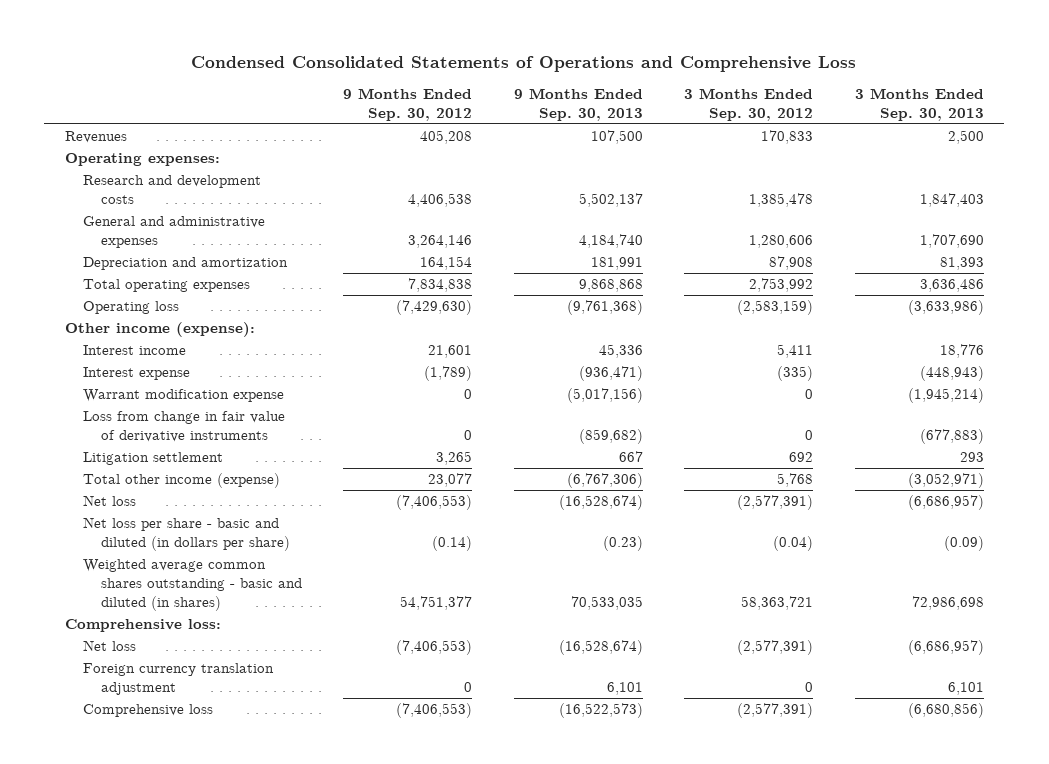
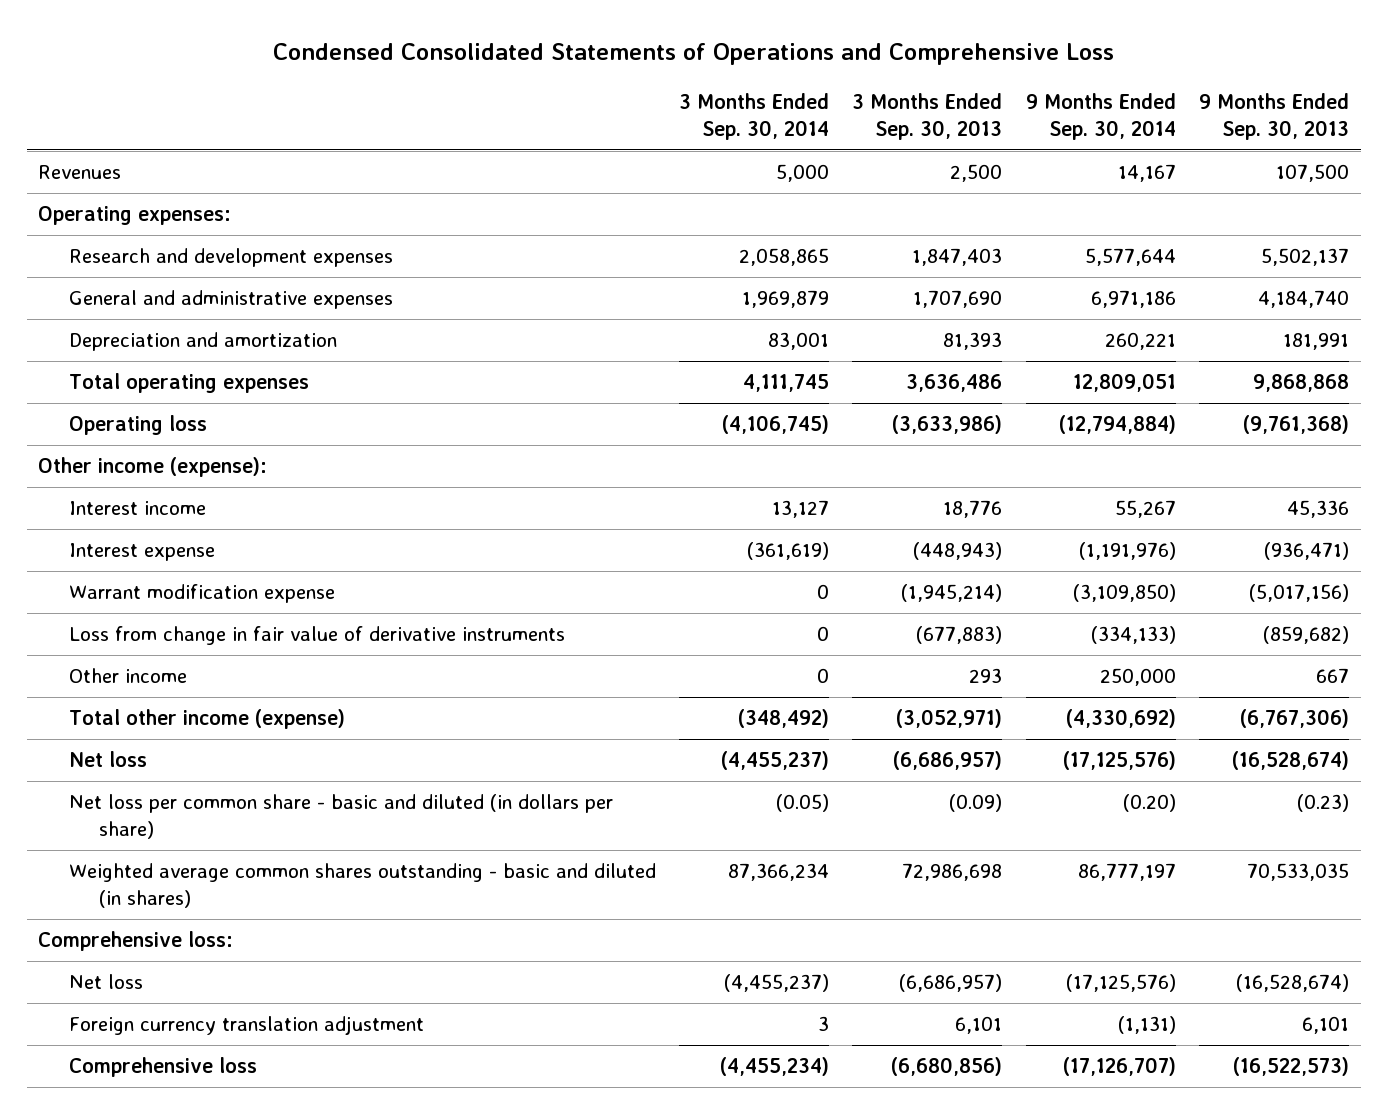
[343,87,473,121] 9 Months Ended Sep. 30, 2012 -> none
[684,87,814,121] 3 Months Ended Sep. 30, 2012 -> none
none -> [678,93,829,140] 3 Months Ended Sep. 30, 2014
none -> [1025,93,1176,140] 9 Months Ended Sep. 30, 2014
[82,175,261,205] Research and development costs -> [68,248,393,268] Research and development expenses
[82,452,223,466] Litigation settlement -> [68,668,187,684] Other income
[82,517,290,552] Net loss per share - basic and diluted (in dollars per share) -> [68,794,613,840] Net loss per common share - basic and diluted (in dollars per share)

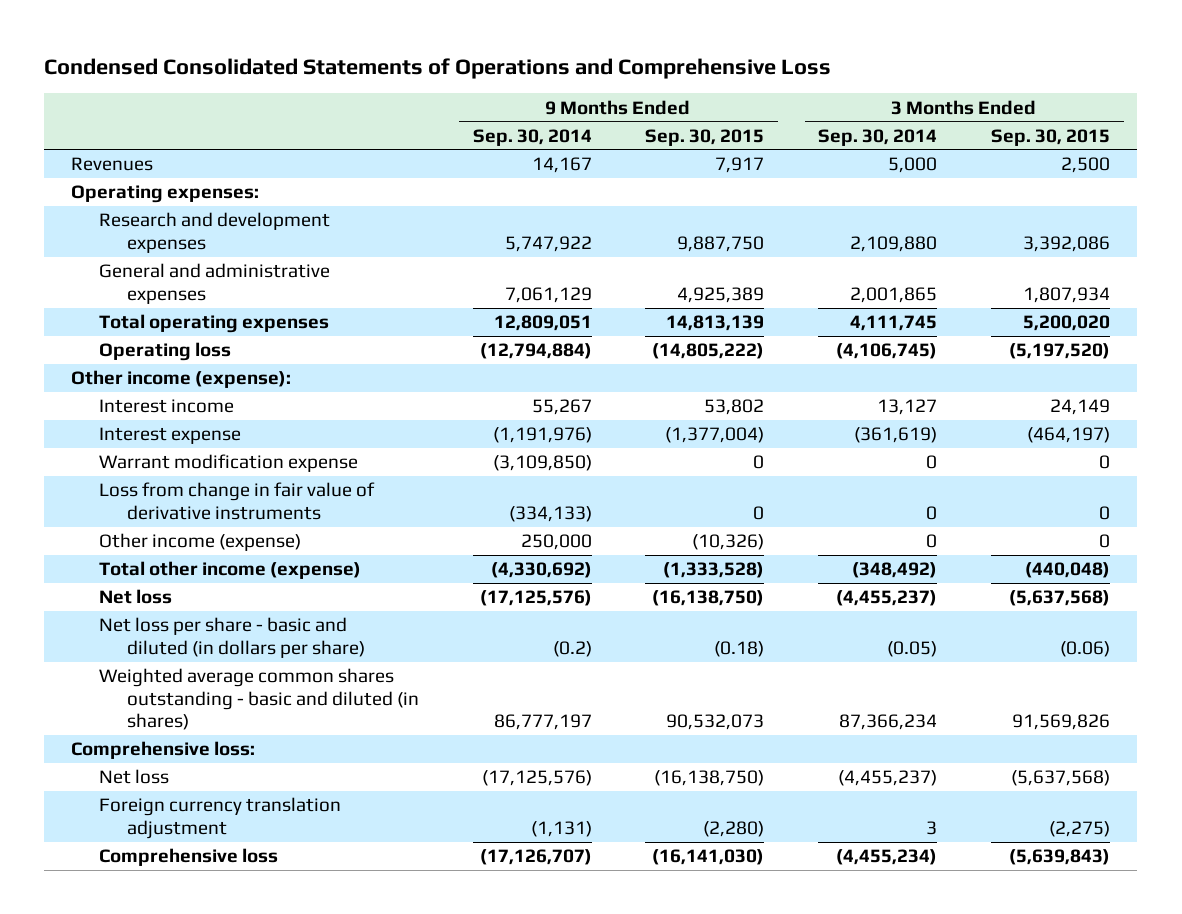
[852,93,1003,140] 3 Months Ended Sep. 30, 2013 -> none
[1198,93,1349,140] 9 Months Ended Sep. 30, 2013 -> none
none -> [645,128,765,146] Sep. 30, 2015
none -> [991,128,1111,146] Sep. 30, 2015
[68,332,337,352] Depreciation and amortization -> none
[738,248,829,267] 2,058,865 -> [850,235,938,252] 2,109,880
[1084,248,1176,267] 5,577,644 -> [504,235,592,252] 5,747,922
[741,290,829,309] 1,969,879 -> [850,286,938,303] 2,001,865
[1090,290,1176,309] 6,971,186 -> [504,286,592,303] 7,061,129
[68,668,187,684] Other income -> [98,533,301,552] Other income (expense)
[68,794,613,840] Net loss per common share - basic and diluted (in dollars per share) -> [98,617,365,658] Net loss per share - basic and diluted (in dollars per share)
[1122,794,1176,813] (0.20) -> [552,640,592,657] (0.2)

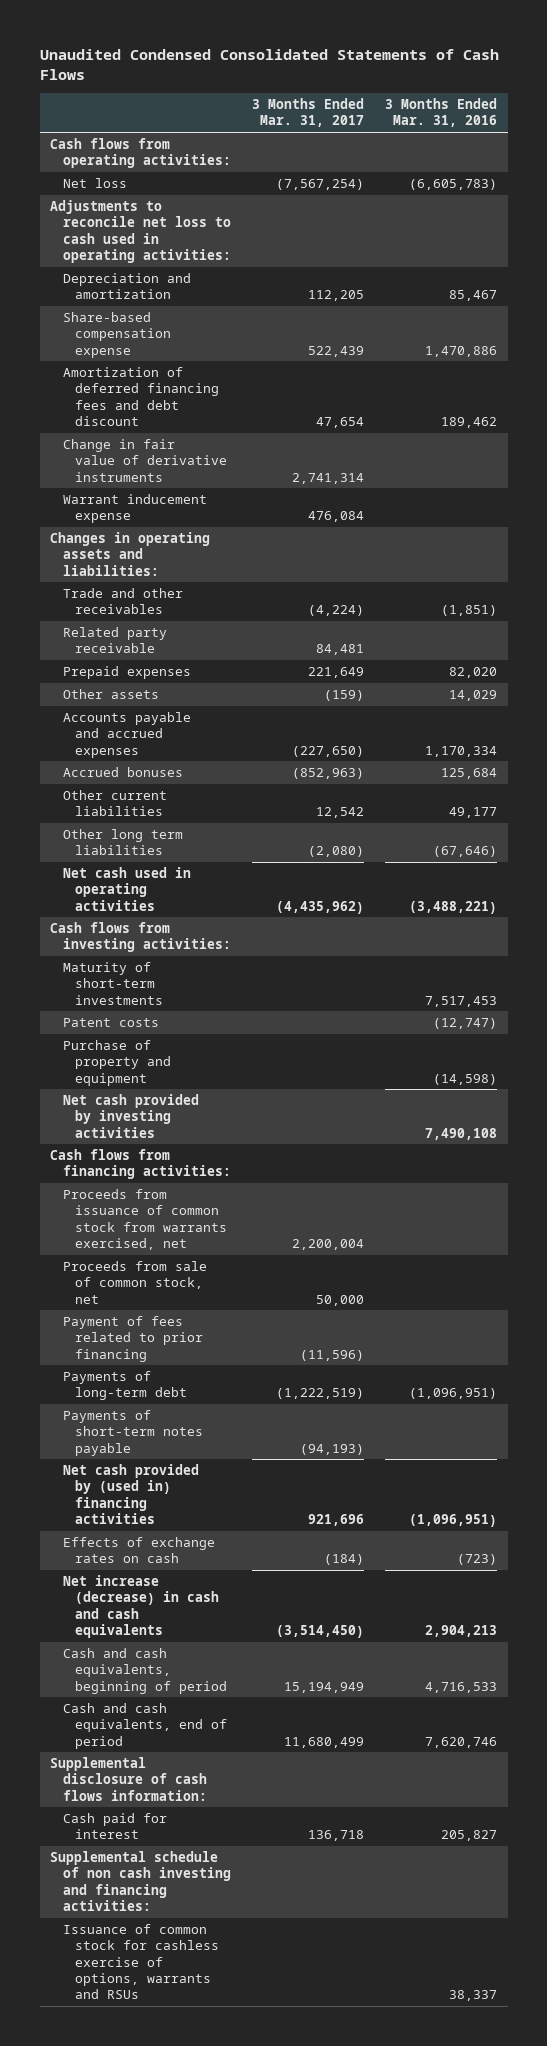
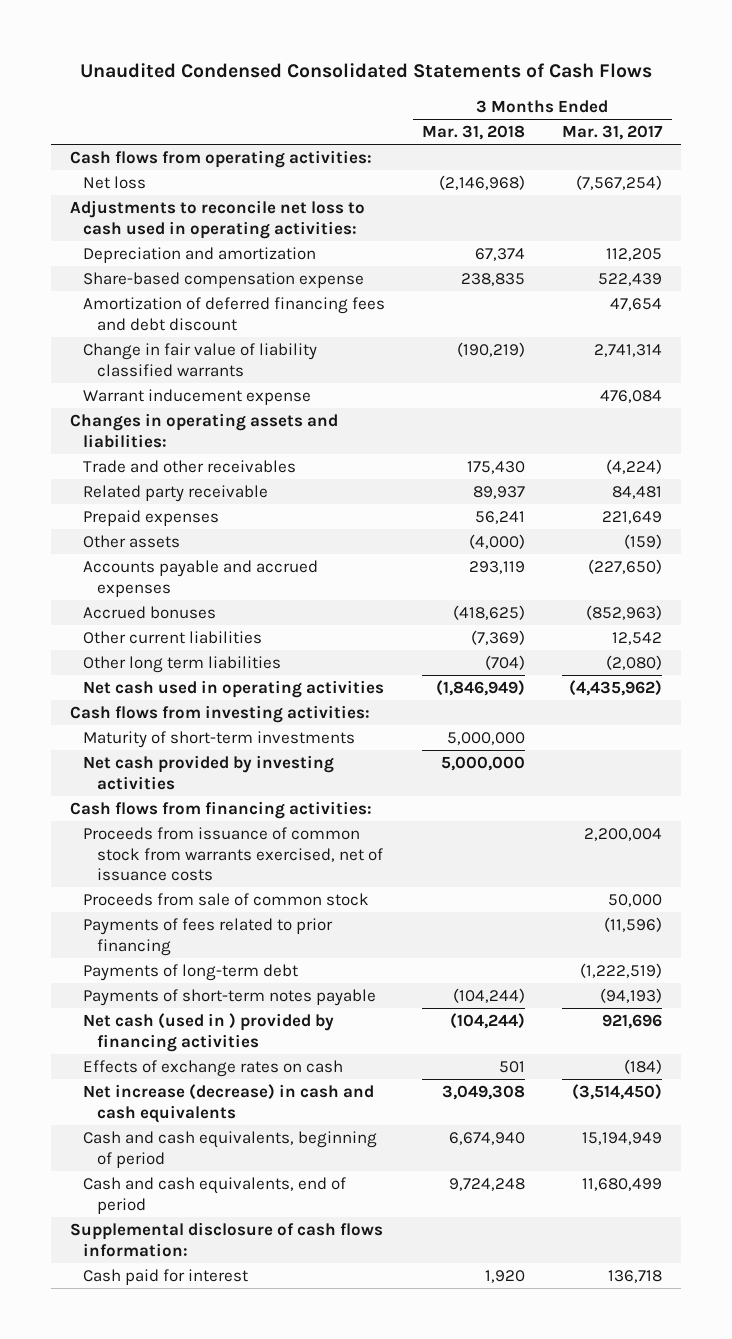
[385,98,498,128] 3 Months Ended Mar. 31, 2016 -> none
none -> [422,124,526,140] Mar. 31, 2018
[62,439,228,482] Change in fair value of derivative instruments -> [83,342,318,377] Change in fair value of liability classified warrants
[62,1018,159,1028] Patent costs -> none
[62,1040,172,1086] Purchase of property and equipment -> none
[62,1189,228,1250] Proceeds from issuance of common stock from warrants exercised, net -> [83,826,383,882] Proceeds from issuance of common stock from warrants exercised, net of issuance costs
[62,1261,207,1304] Proceeds from sale of common stock, net -> [83,892,370,906] Proceeds from sale of common stock
[62,1316,204,1362] Payment of fees related to prior financing -> [83,917,334,956] Payments of fees related to prior financing
[62,1464,199,1524] Net cash provided by (used in) financing activities -> [83,1012,335,1052] Net cash (used in ) provided by financing activities
[50,1851,231,1911] Supplemental schedule of non cash investing and financing activities: -> none
[62,1924,220,2000] Issuance of common stock for cashless exercise of options, warrants and RSUs -> none

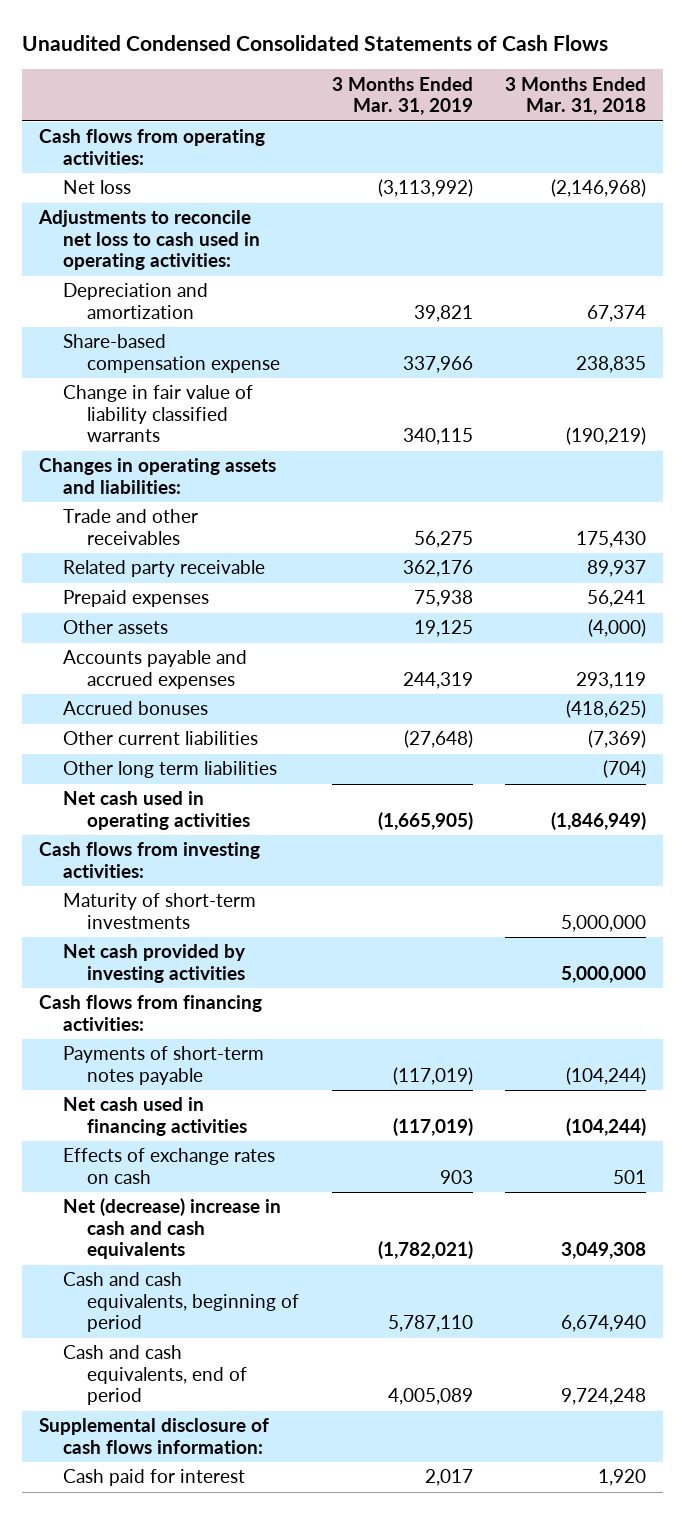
[562,124,664,140] Mar. 31, 2017 -> none
none -> [331,76,473,116] 3 Months Ended Mar. 31, 2019
[83,296,386,331] Amortization of deferred financing fees and debt discount -> none
[83,388,312,405] Warrant inducement expense -> none
[83,826,383,882] Proceeds from issuance of common stock from warrants exercised, net of issuance costs -> none
[83,892,370,906] Proceeds from sale of common stock -> none
[83,917,334,956] Payments of fees related to prior financing -> none
[83,963,299,981] Payments of long-term debt -> none
[83,1012,335,1052] Net cash (used in ) provided by financing activities -> [62,1097,248,1136] Net cash used in financing activities
[83,1083,375,1123] Net increase (decrease) in cash and cash equivalents -> [62,1198,281,1260] Net (decrease) increase in cash and cash equivalents

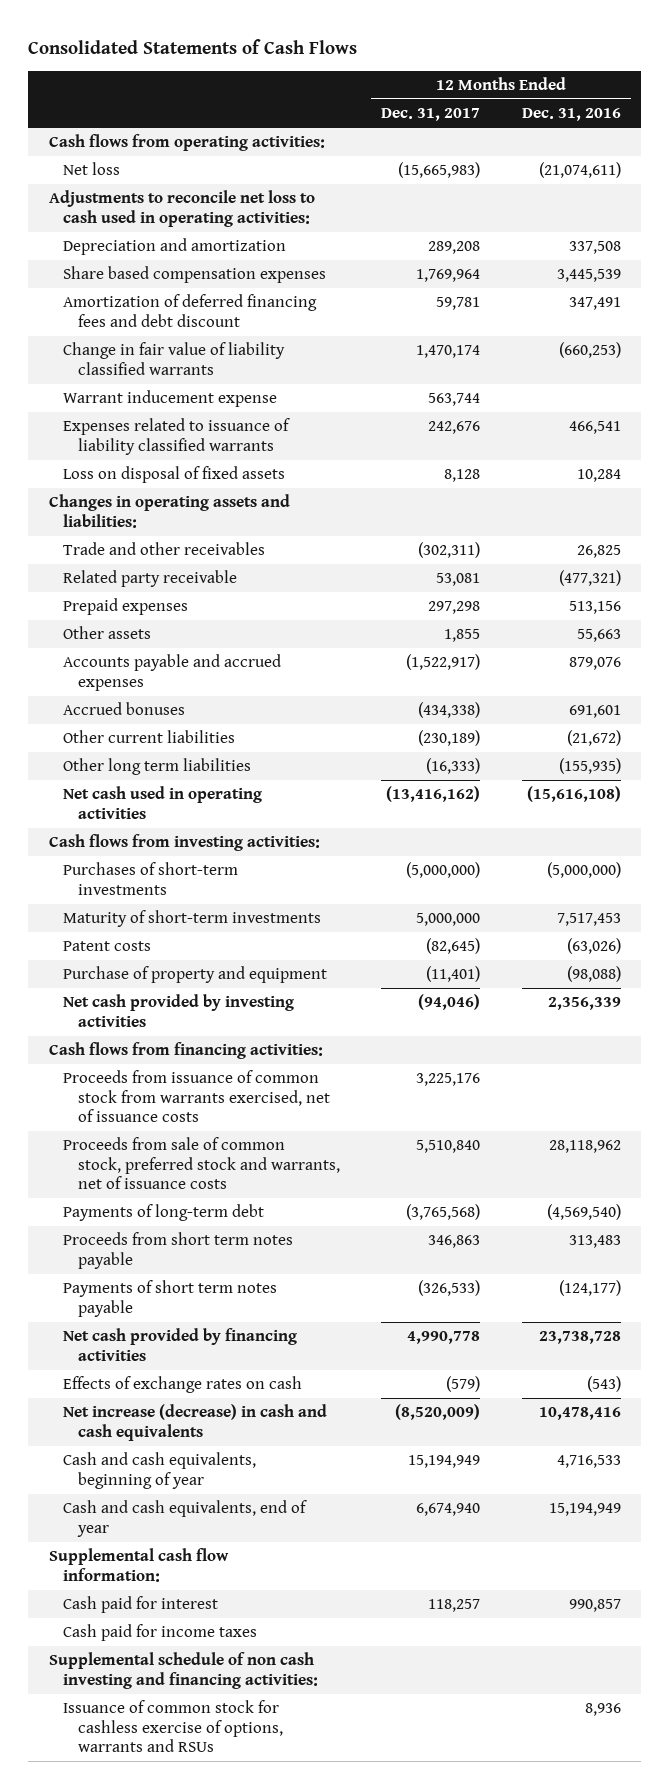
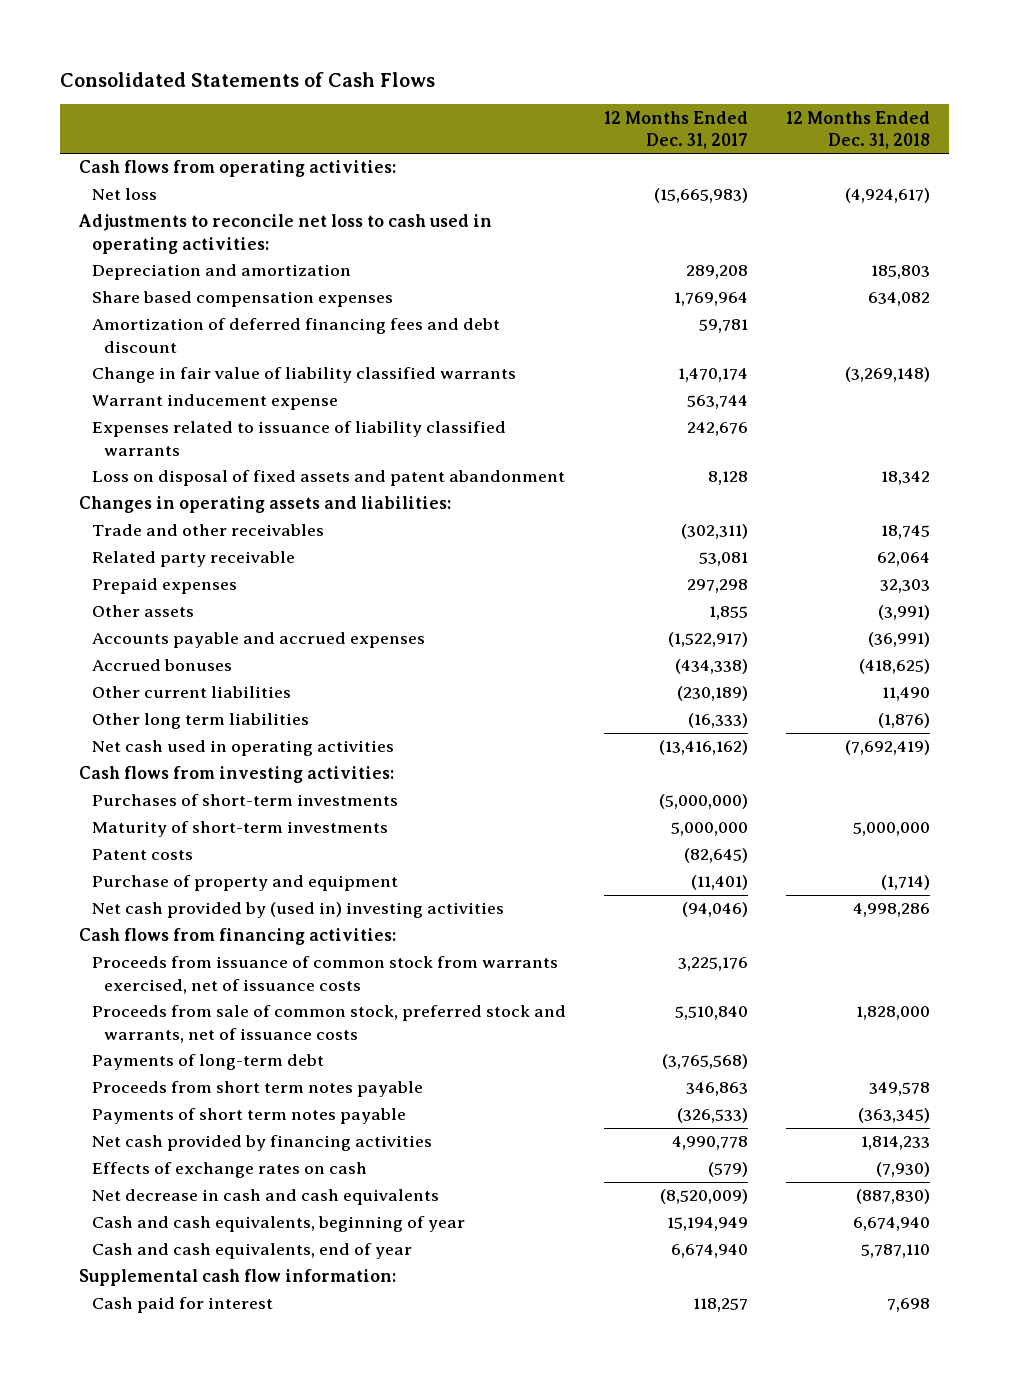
[521,108,621,122] Dec. 31, 2016 -> none
none -> [785,110,930,149] 12 Months Ended Dec. 31, 2018
[63,466,286,484] Loss on disposal of fixed assets -> [91,470,565,487] Loss on disposal of fixed assets and patent abandonment
[63,994,295,1027] Net cash provided by investing activities -> [91,902,504,919] Net cash provided by (used in) investing activities
[63,1404,328,1441] Net increase (decrease) in cash and cash equivalents -> [91,1189,439,1206] Net decrease in cash and cash equivalents
[63,1624,258,1642] Cash paid for income taxes -> none
[48,1652,319,1689] Supplemental schedule of non cash investing and financing activities: -> none
[63,1700,283,1753] Issuance of common stock for cashless exercise of options, warrants and RSUs -> none

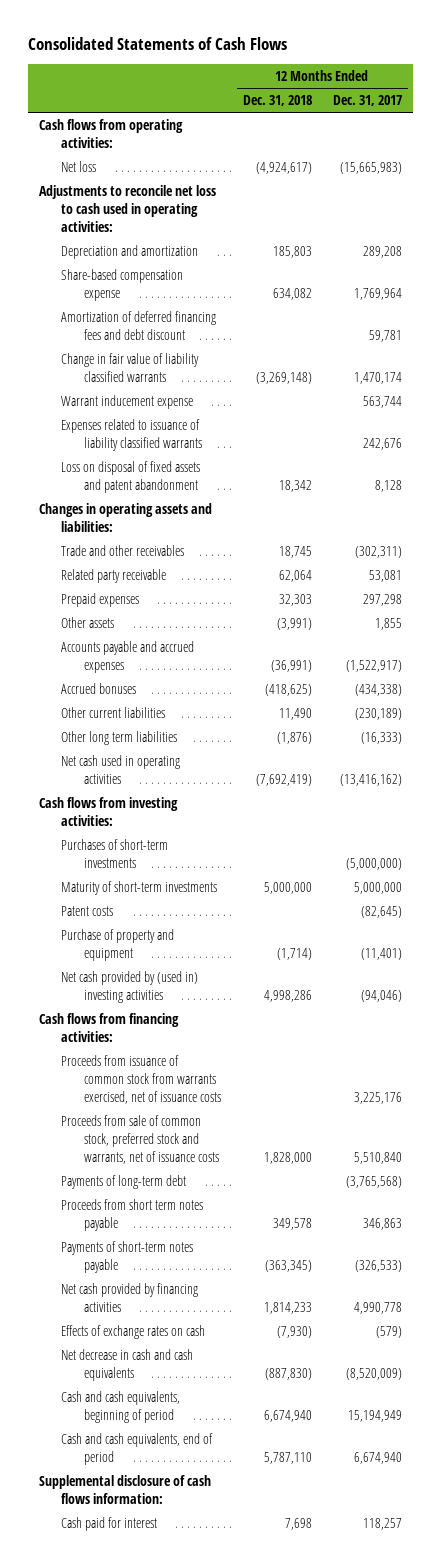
[91,291,393,308] Share based compensation expenses -> [61,269,184,301] Share-based compensation expense
[91,1108,406,1125] Payments of short term notes payable -> [61,1241,194,1273] Payments of short-term notes payable
[91,1216,465,1233] Cash and cash equivalents, beginning of year -> [61,1391,181,1423] Cash and cash equivalents, beginning of period
[91,1243,412,1260] Cash and cash equivalents, end of year -> [61,1433,214,1465] Cash and cash equivalents, end of period
[78,1269,396,1287] Supplemental cash flow information: -> [38,1475,211,1504] Supplemental disclosure of cash flows information:

